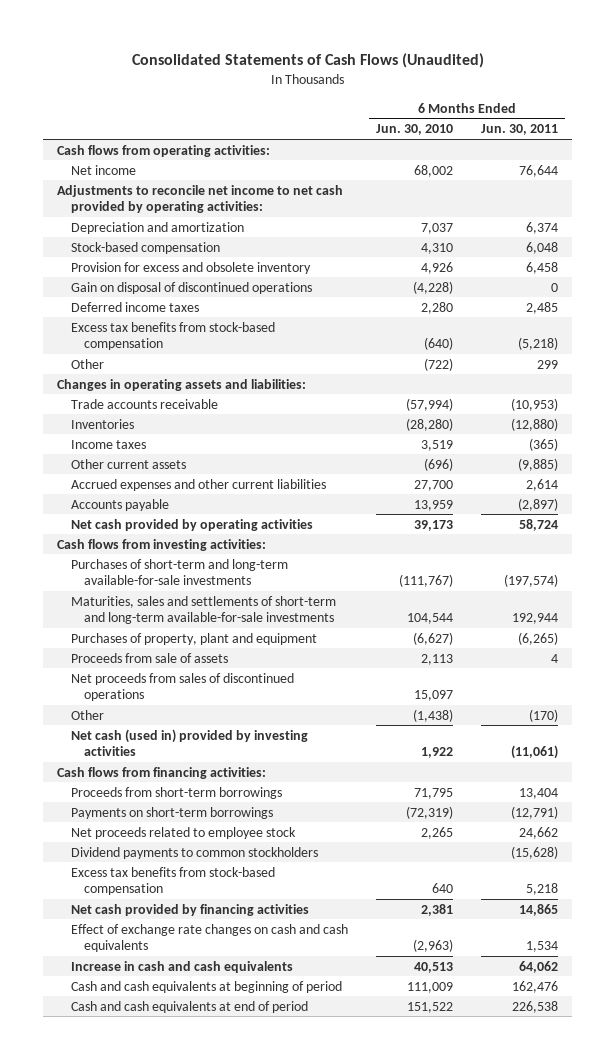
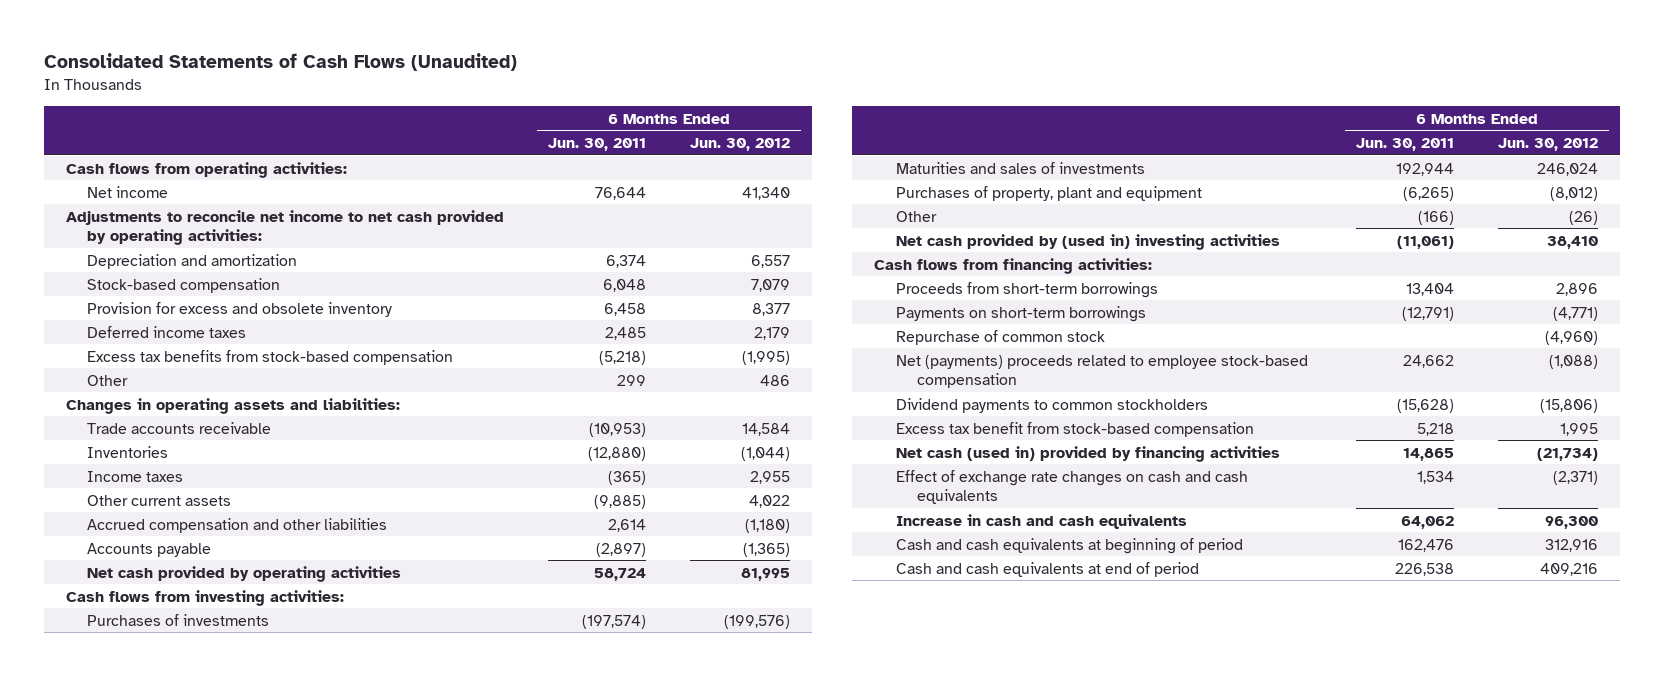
[375,124,453,136] Jun. 30, 2010 -> none
none -> [689,138,790,152] Jun. 30, 2012
[70,281,312,294] Gain on disposal of discontinued operations -> none
[70,478,326,491] Accrued expenses and other current liabilities -> [87,517,388,533] Accrued compensation and other liabilities
[70,558,288,586] Purchases of short-term and long-term available-for-sale investments -> [87,613,270,626] Purchases of investments
[70,595,336,625] Maturities, sales and settlements of short-term and long-term available-for-sale investments -> [895,161,1145,174] Maturities and sales of investments
[70,652,228,663] Proceeds from sale of assets -> none
[70,672,294,702] Net proceeds from sales of discontinued operations -> none
[529,708,559,722] (170) -> [1418,210,1455,225] (166)
[70,728,308,757] Net cash (used in) provided by investing activities -> [895,233,1280,250] Net cash provided by (used in) investing activities
none -> [895,329,1105,345] Repurchase of common stock
[70,826,296,839] Net proceeds related to employee stock -> [895,354,1308,389] Net (payments) proceeds related to employee stock-based compensation
[70,866,275,896] Excess tax benefits from stock-based compensation -> [895,421,1254,437] Excess tax benefit from stock-based compensation
[70,903,309,916] Net cash provided by financing activities -> [895,445,1280,462] Net cash (used in) provided by financing activities

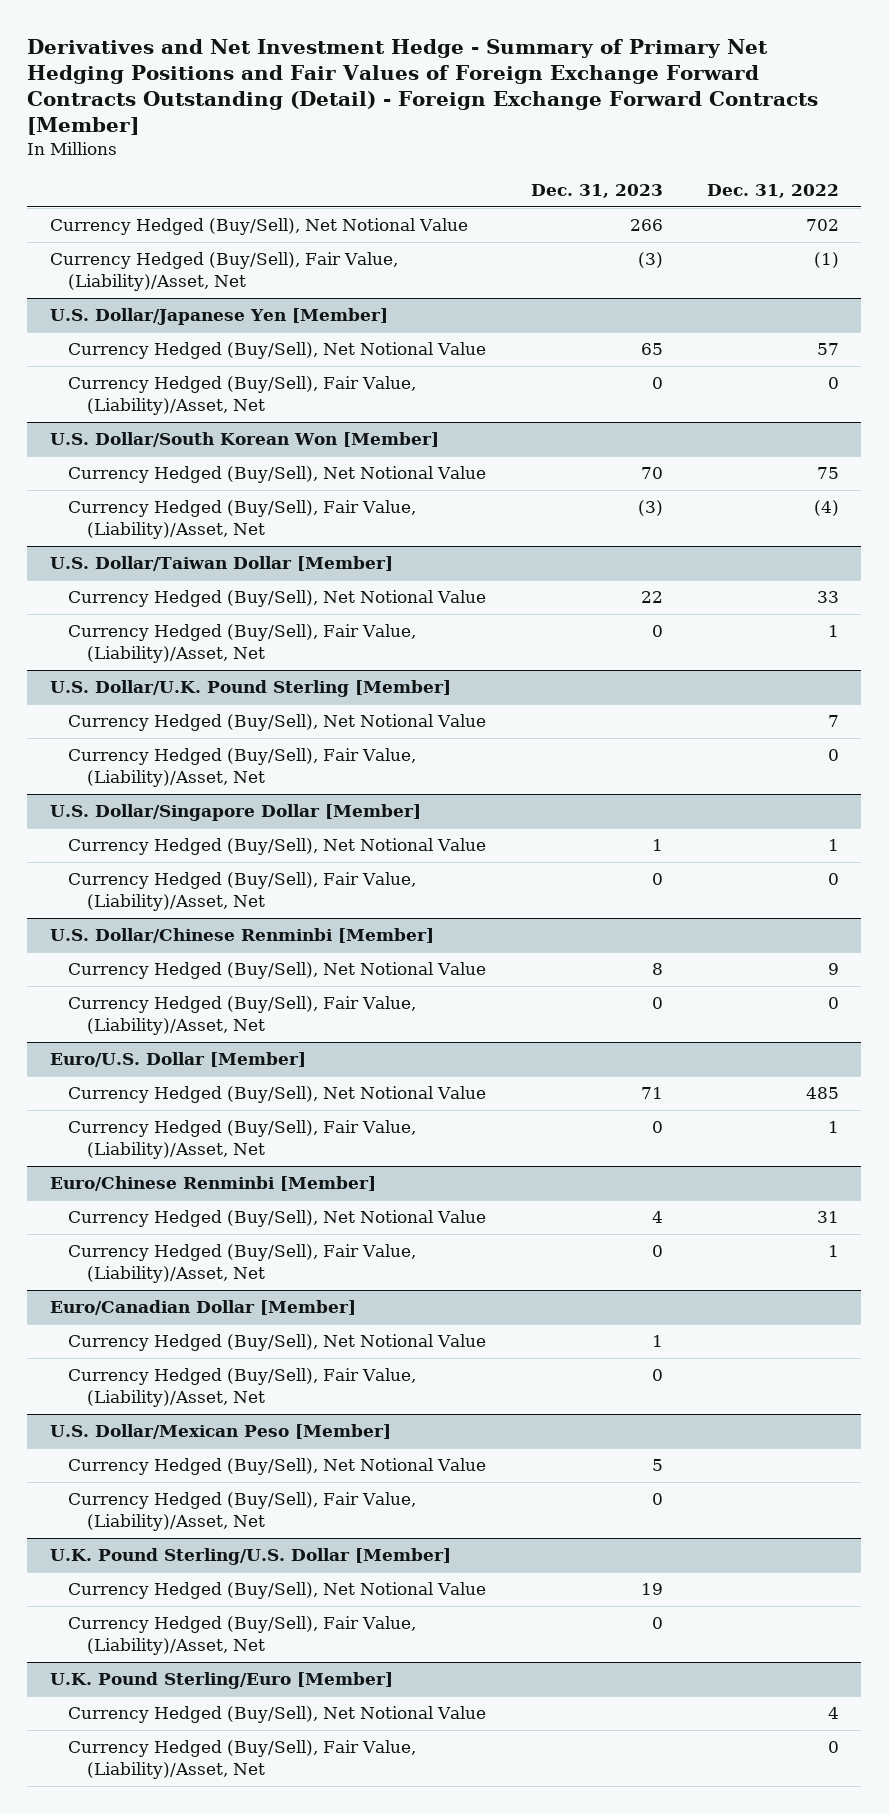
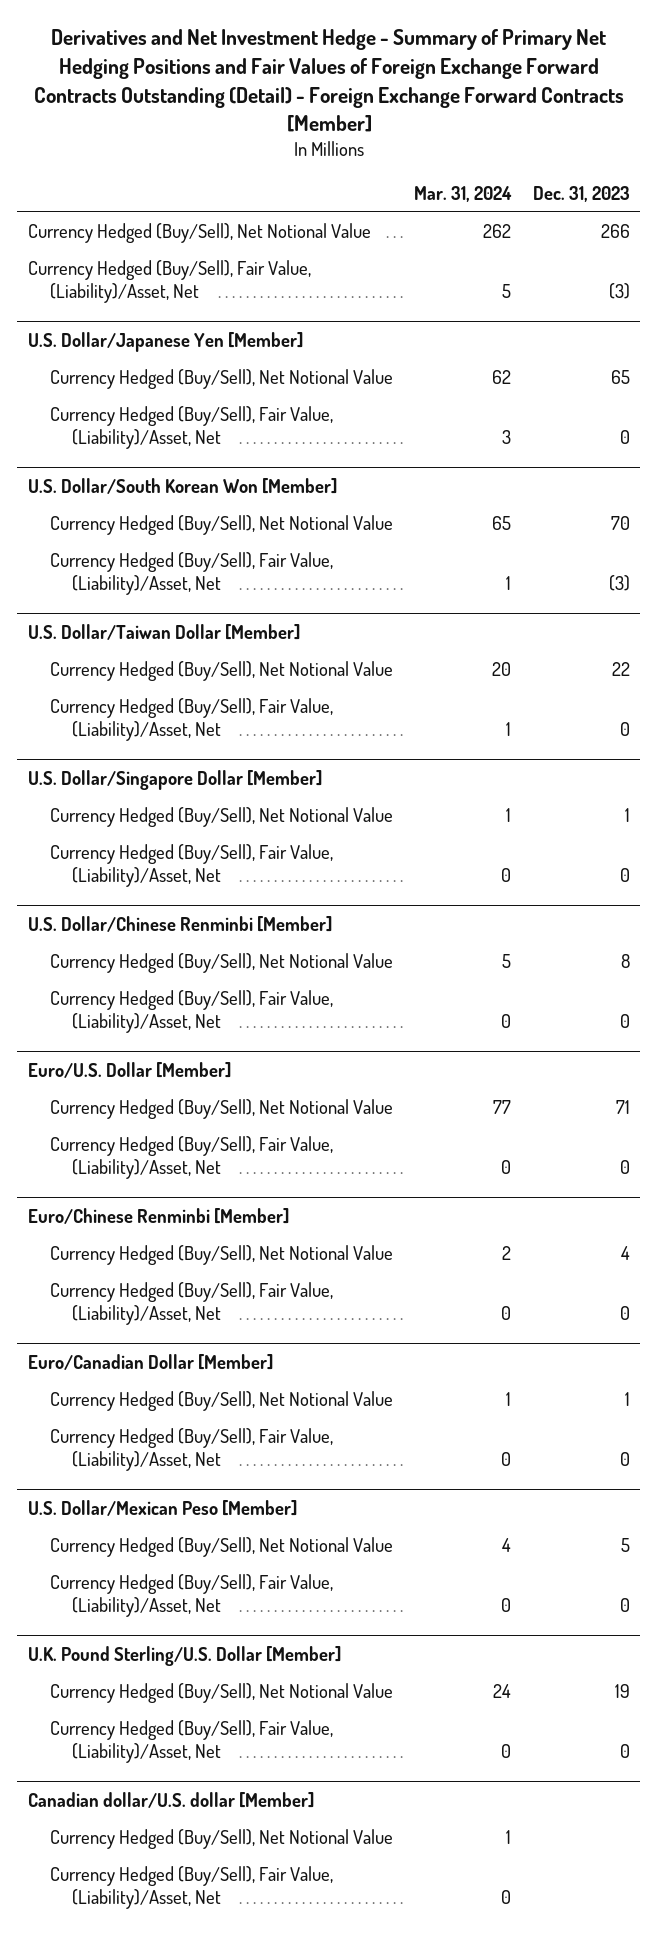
[707,183,840,198] Dec. 31, 2022 -> none
none -> [414,186,513,203] Mar. 31, 2024
[49,680,451,698] U.S. Dollar/U.K. Pound Sterling [Member] -> none
[68,714,487,732] Currency Hedged (Buy/Sell), Net Notional Value -> none
[68,748,417,788] Currency Hedged (Buy/Sell), Fair Value, (Liability)/Asset, Net -> none
[49,1672,393,1690] U.K. Pound Sterling/Euro [Member] -> [27,1791,314,1808] Canadian dollar/U.S. dollar [Member]

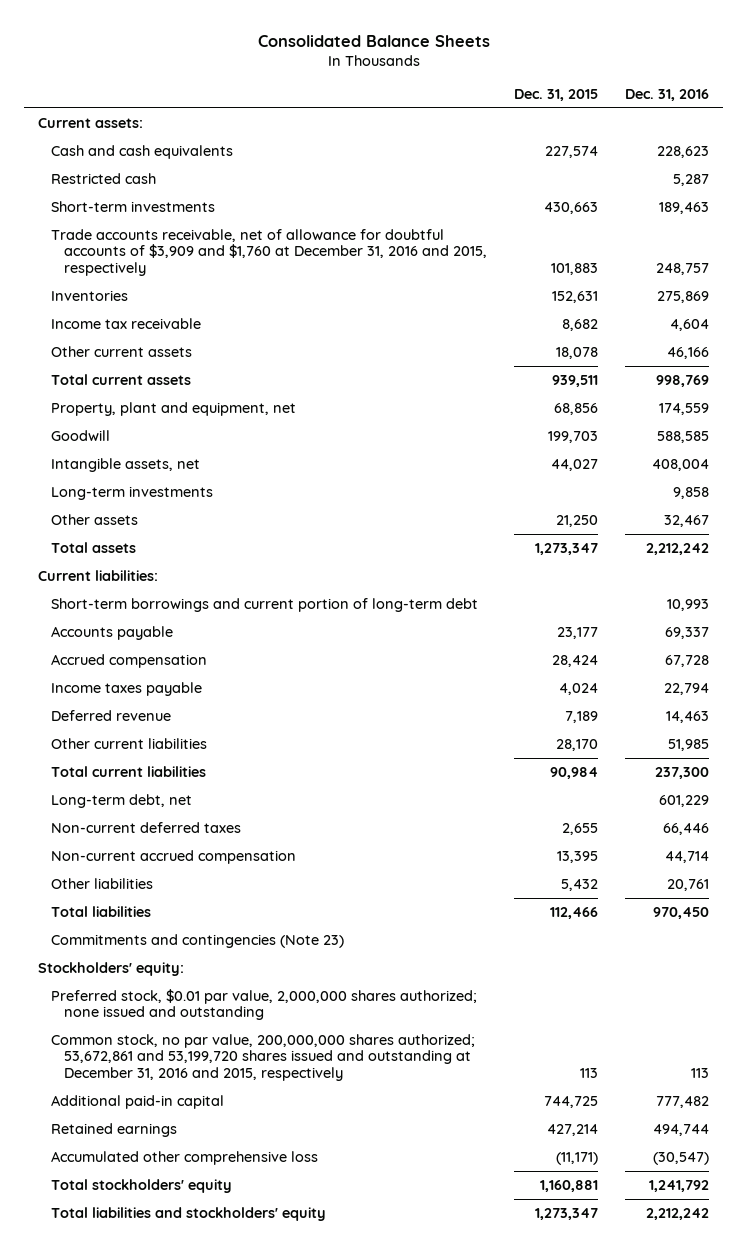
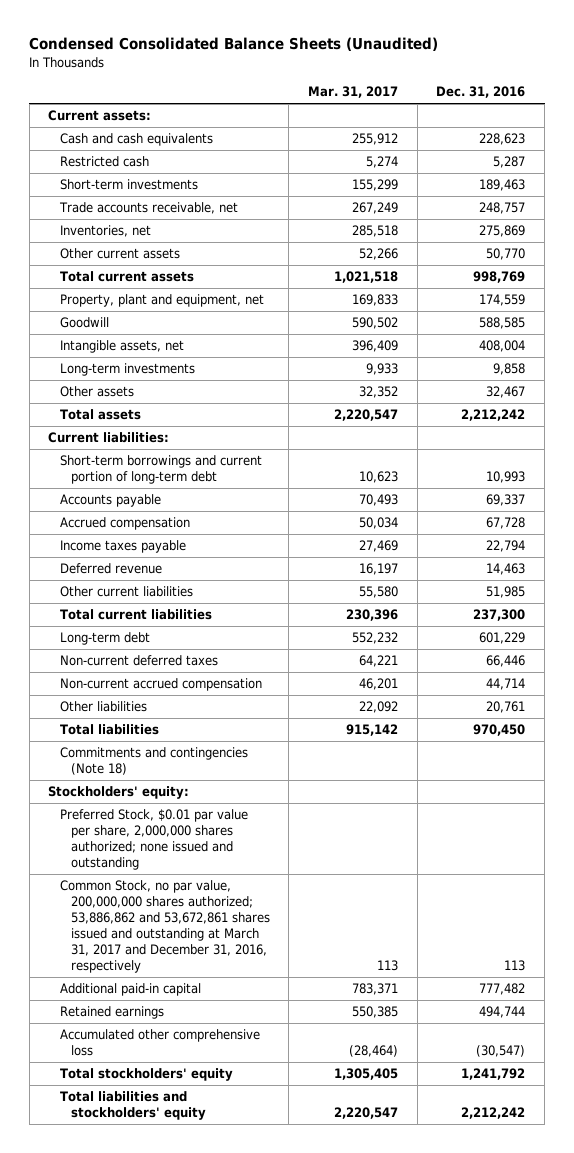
[257,34,490,47] Consolidated Balance Sheets -> [29,37,439,52] Condensed Consolidated Balance Sheets (Unaudited)
[514,89,599,102] Dec. 31, 2015 -> none
none -> [308,86,399,99] Mar. 31, 2017
[51,317,202,329] Income tax receivable -> none
[51,228,488,276] Trade accounts receivable, net of allowance for doubtful accounts of $3,909 and $1,760 at December 31, 2016 and 2015, respectively -> [58,202,238,215] Trade accounts receivable, net
[51,289,129,301] Inventories -> [59,225,151,238] Inventories, net
[667,346,710,359] 46,166 -> [486,248,526,261] 50,770
[51,793,193,808] Long-term debt, net -> [59,632,150,646] Long-term debt
[51,933,345,948] Commitments and contingencies (Note 23) -> [59,747,248,776] Commitments and contingencies (Note 18)
[51,988,478,1021] Preferred stock, $0.01 par value, 2,000,000 shares authorized; none issued and outstanding -> [59,809,248,870] Preferred Stock, $0.01 par value per share, 2,000,000 shares authorized; none issued and outstanding
[51,1033,476,1081] Common stock, no par value, 200,000,000 shares authorized; 53,672,861 and 53,199,720 shares issued and outstanding at December 31, 2016 and 2015, respectively -> [59,880,270,973] Common Stock, no par value, 200,000,000 shares authorized; 53,886,862 and 53,672,861 shares issued and outstanding at March 31, 2017 and December 31, 2016, respectively

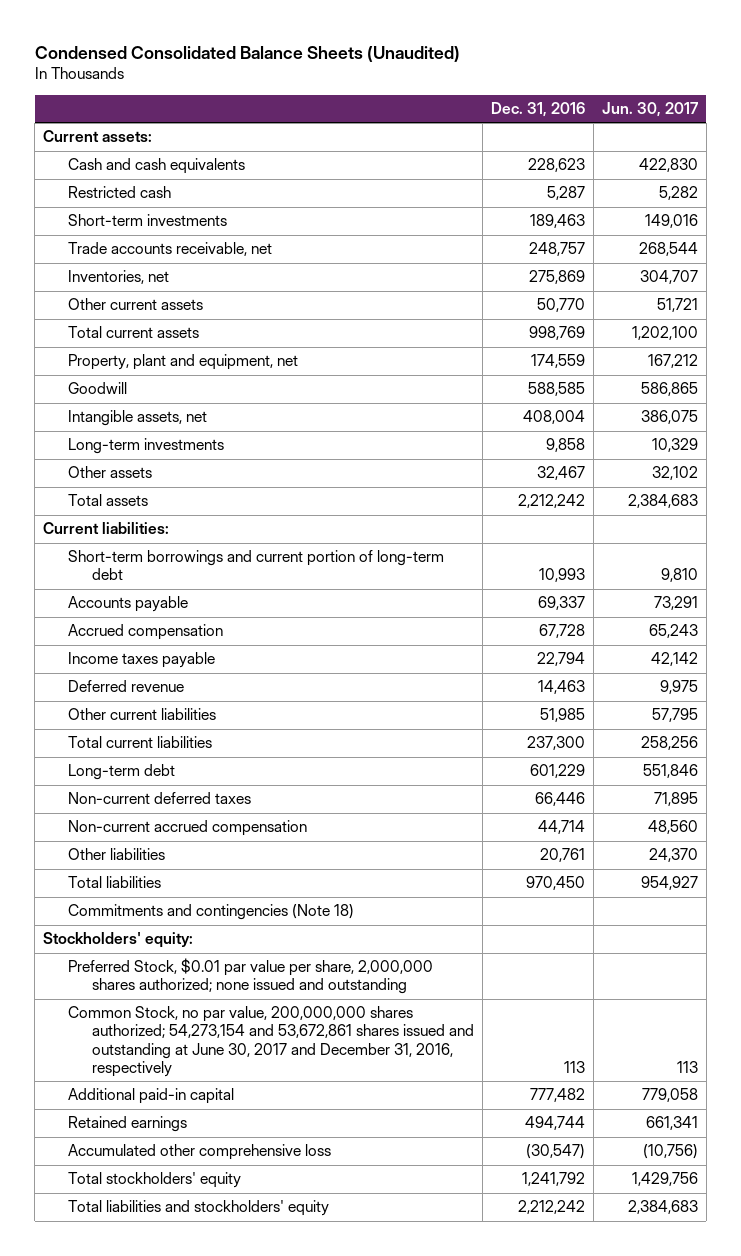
[308,86,399,99] Mar. 31, 2017 -> none
none -> [601,102,698,118] Jun. 30, 2017
[59,880,270,973] Common Stock, no par value, 200,000,000 shares authorized; 53,886,862 and 53,672,861 shares issued and outstanding at March 31, 2017 and December 31, 2016, respectively -> [67,1006,475,1077] Common Stock, no par value, 200,000,000 shares authorized; 54,273,154 and 53,672,861 shares issued and outstanding at June 30, 2017 and December 31, 2016, respectively

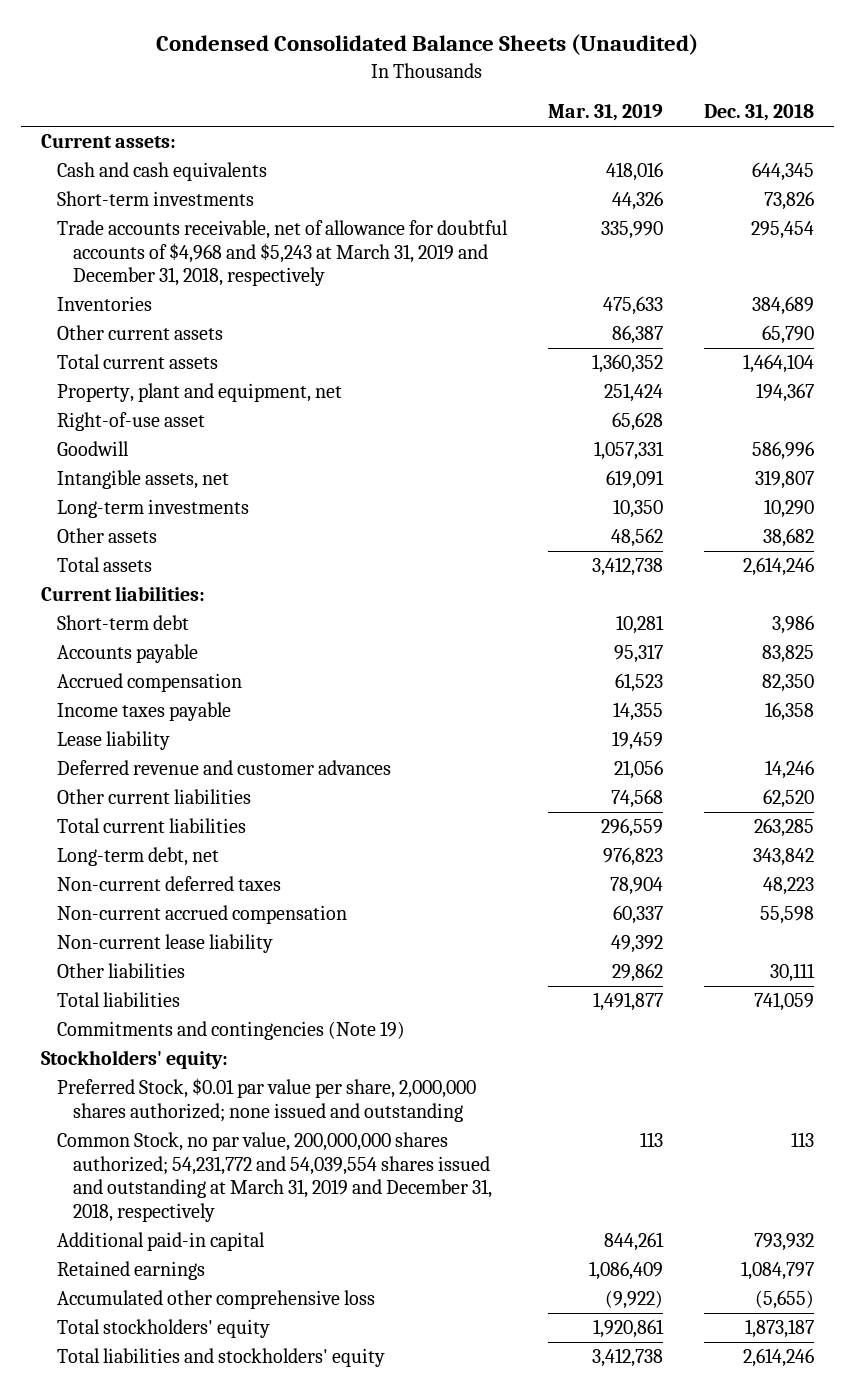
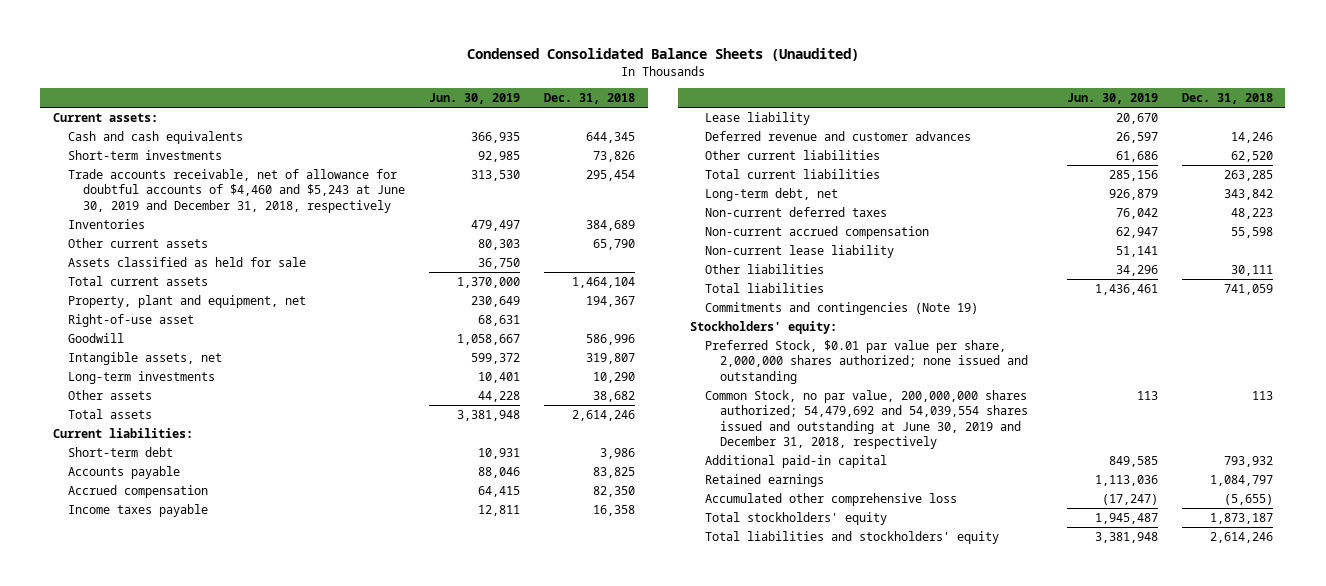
[547,104,663,122] Mar. 31, 2019 -> none
none -> [429,92,521,104] Jun. 30, 2019
[57,220,509,287] Trade accounts receivable, net of allowance for doubtful accounts of $4,968 and $5,243 at March 31, 2019 and December 31, 2018, respectively -> [67,169,405,213] Trade accounts receivable, net of allowance for doubtful accounts of $4,460 and $5,243 at June 30, 2019 and December 31, 2018, respectively
none -> [67,257,306,268] Assets classified as held for sale
[57,1132,493,1223] Common Stock, no par value, 200,000,000 shares authorized; 54,231,772 and 54,039,554 shares issued and outstanding at March 31, 2019 and December 31, 2018, respectively -> [705,390,1029,450] Common Stock, no par value, 200,000,000 shares authorized; 54,479,692 and 54,039,554 shares issued and outstanding at June 30, 2019 and December 31, 2018, respectively

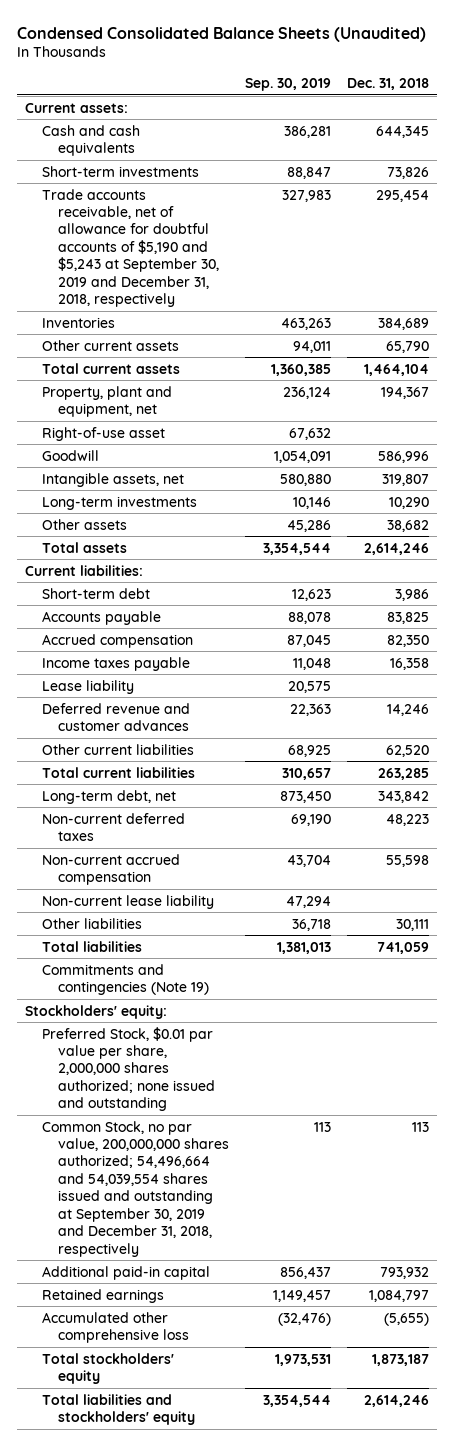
[429,92,521,104] Jun. 30, 2019 -> none
none -> [244,77,331,91] Sep. 30, 2019
[67,169,405,213] Trade accounts receivable, net of allowance for doubtful accounts of $4,460 and $5,243 at June 30, 2019 and December 31, 2018, respectively -> [41,188,219,308] Trade accounts receivable, net of allowance for doubtful accounts of $5,190 and $5,243 at September 30, 2019 and December 31, 2018, respectively
[67,257,306,268] Assets classified as held for sale -> none
[705,390,1029,450] Common Stock, no par value, 200,000,000 shares authorized; 54,479,692 and 54,039,554 shares issued and outstanding at June 30, 2019 and December 31, 2018, respectively -> [41,1120,229,1257] Common Stock, no par value, 200,000,000 shares authorized; 54,496,664 and 54,039,554 shares issued and outstanding at September 30, 2019 and December 31, 2018, respectively

